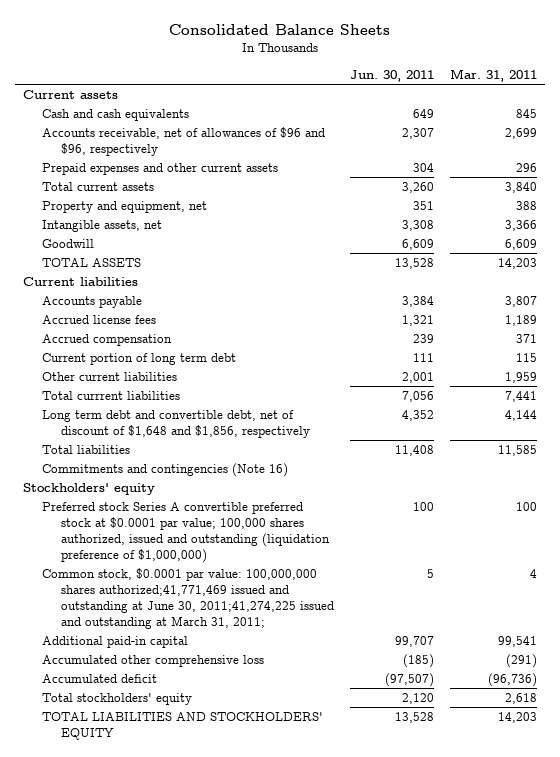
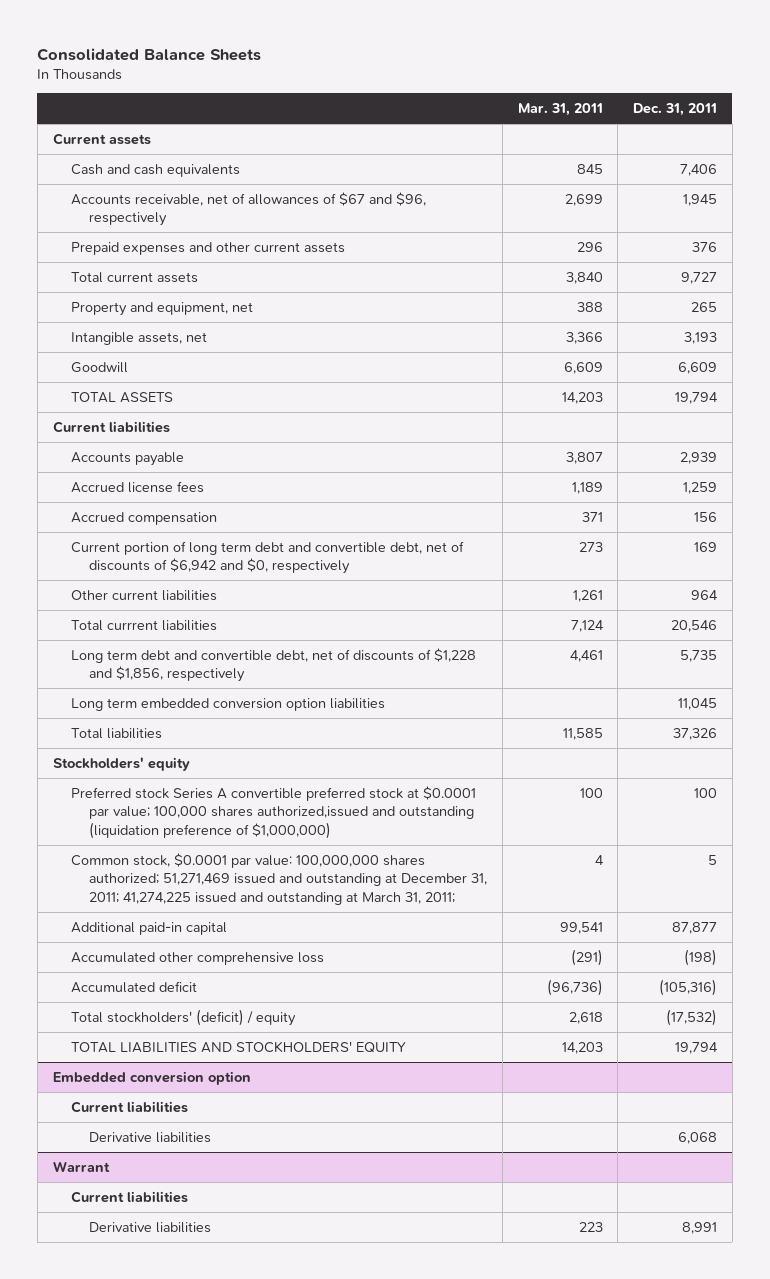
[350,69,435,82] Jun. 30, 2011 -> none
none -> [633,103,718,117] Dec. 31, 2011
[42,127,326,156] Accounts receivable, net of allowances of $96 and $96, respectively -> [70,191,426,227] Accounts receivable, net of allowances of $67 and $96, respectively
[42,353,237,366] Current portion of long term debt -> [70,540,464,575] Current portion of long term debt and convertible debt, net of discounts of $6,942 and $0, respectively
[516,353,538,363] 115 -> [578,541,603,552] 273
[505,372,538,384] 1,959 -> [572,589,603,602] 1,261
[505,391,538,403] 7,441 -> [570,619,604,632] 7,124
[42,410,311,438] Long term debt and convertible debt, net of discount of $1,648 and $1,856, respectively -> [70,647,476,683] Long term debt and convertible debt, net of discounts of $1,228 and $1,856, respectively
[505,410,538,422] 4,144 -> [569,649,603,662] 4,461
none -> [70,697,385,711] Long term embedded conversion option liabilities
[42,463,289,478] Commitments and contingencies (Note 16) -> none
[42,502,331,563] Preferred stock Series A convertible preferred stock at $0.0001 par value; 100,000 shares authorized, issued and outstanding (liquidation preference of $1,000,000) -> [70,785,476,839] Preferred stock Series A convertible preferred stock at $0.0001 par value; 100,000 shares authorized,issued and outstanding (liquidation preference of $1,000,000)
[42,568,335,629] Common stock, $0.0001 par value: 100,000,000 shares authorized;41,771,469 issued and outstanding at June 30, 2011;41,274,225 issued and outstanding at March 31, 2011; -> [70,852,488,905] Common stock, $0.0001 par value: 100,000,000 shares authorized; 51,271,469 issued and outstanding at December 31, 2011; 41,274,225 issued and outstanding at March 31, 2011;
[42,693,193,706] Total stockholders' equity -> [70,1008,296,1026] Total stockholders' (deficit) / equity
none -> [52,1070,251,1085] Embedded conversion option
none -> [70,1100,188,1113] Current liabilities
none -> [89,1131,212,1143] Derivative liabilities
none -> [52,1160,110,1172] Warrant
none -> [70,1190,188,1203] Current liabilities
none -> [89,1221,212,1233] Derivative liabilities

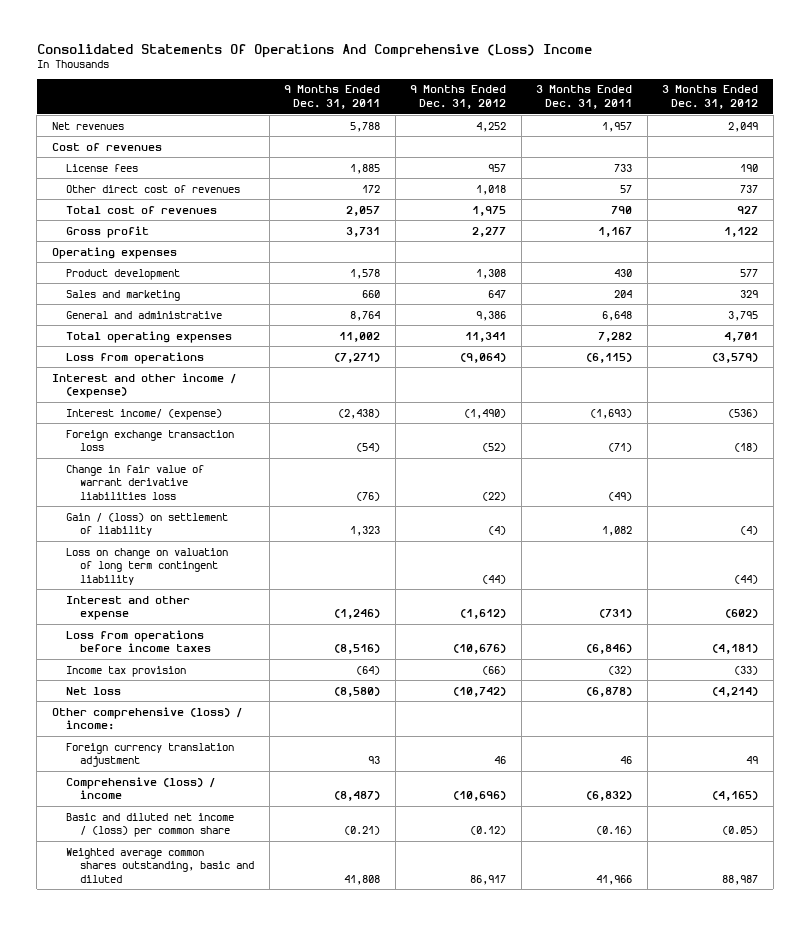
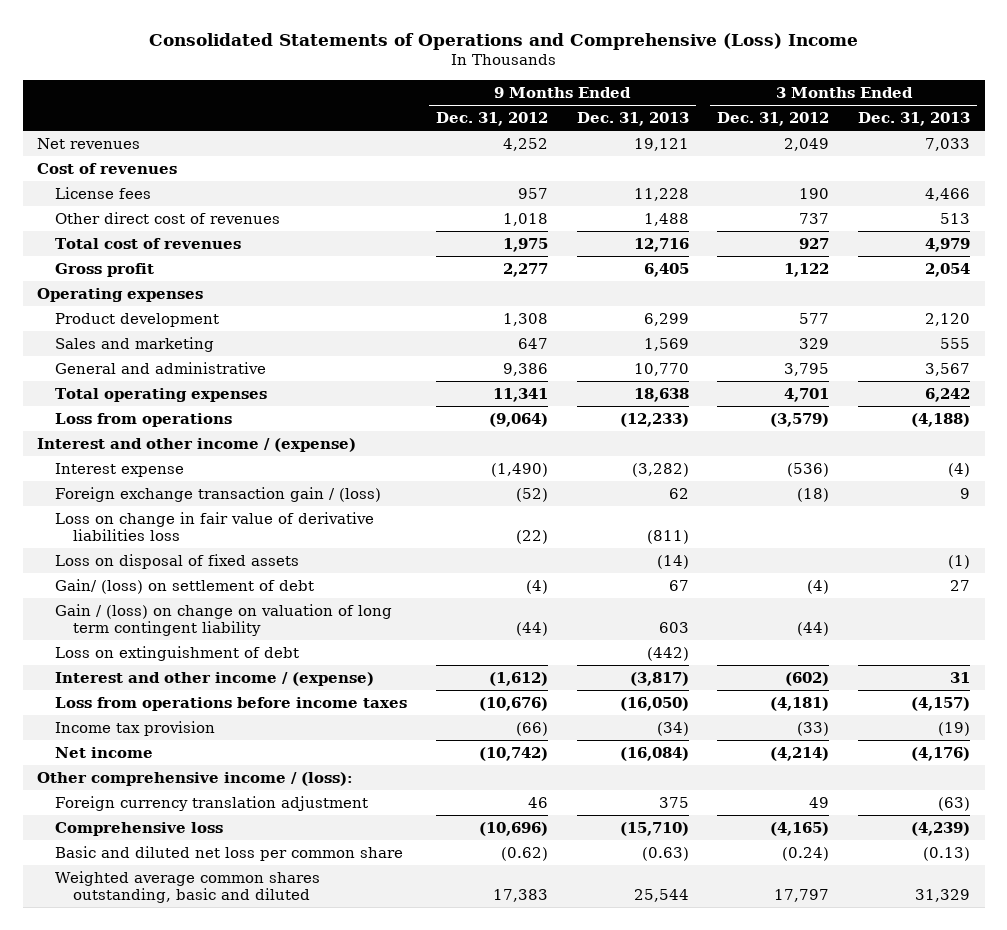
[36,43,592,58] Consolidated Statements Of Operations And Comprehensive (Loss) Income -> [148,32,858,50] Consolidated Statements of Operations and Comprehensive (Loss) Income
[284,85,381,109] 9 Months Ended Dec. 31, 2011 -> none
[536,85,633,109] 3 Months Ended Dec. 31, 2011 -> none
none -> [576,112,689,127] Dec. 31, 2013
none -> [858,112,971,127] Dec. 31, 2013
[65,408,222,420] Interest income/ (expense) -> [55,462,185,477] Interest expense
[65,429,234,452] Foreign exchange transaction loss -> [55,486,382,502] Foreign exchange transaction gain / (loss)
[65,464,204,500] Change in fair value of warrant derivative liabilities loss -> [55,511,375,542] Loss on change in fair value of derivative liabilities loss
none -> [55,553,300,569] Loss on disposal of fixed assets
[65,512,228,537] Gain / (loss) on settlement of liability -> [55,578,315,594] Gain/ (loss) on settlement of debt
[65,547,228,585] Loss on change on valuation of long term contingent liability -> [55,603,393,637] Gain / (loss) on change on valuation of long term contingent liability
none -> [55,645,300,661] Loss on extinguishment of debt
[65,595,190,621] Interest and other expense -> [55,671,375,686] Interest and other income / (expense)
[65,686,121,695] Net loss -> [55,746,154,758] Net income
[51,706,242,731] Other comprehensive (loss) / income: -> [37,771,354,786] Other comprehensive income / (loss):
[65,776,215,800] Comprehensive (loss) / income -> [55,821,224,836] Comprehensive loss
[65,812,234,838] Basic and diluted net income / (loss) per common share -> [55,845,404,861] Basic and diluted net loss per common share
[470,826,507,836] (0.12) -> [501,846,549,861] (0.62)
[722,826,759,836] (0.05) -> [782,846,830,861] (0.24)
[470,874,507,885] 86,917 -> [493,889,549,903] 17,383
[722,874,759,885] 88,987 -> [774,889,830,903] 17,797

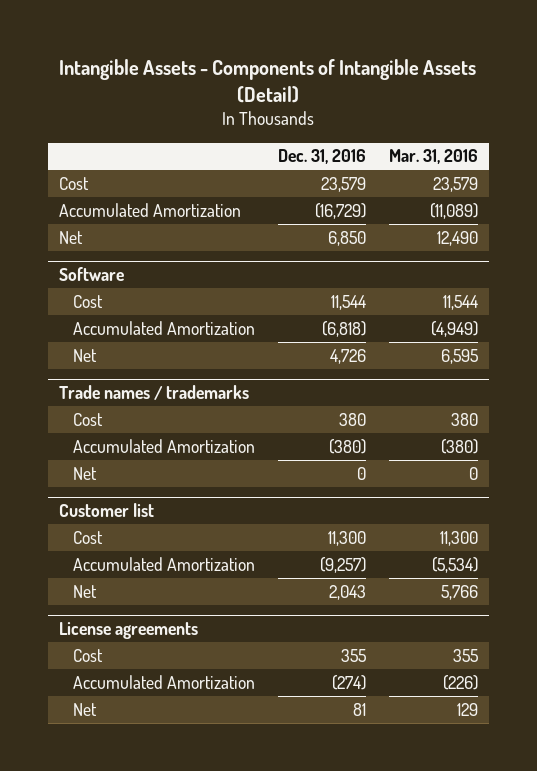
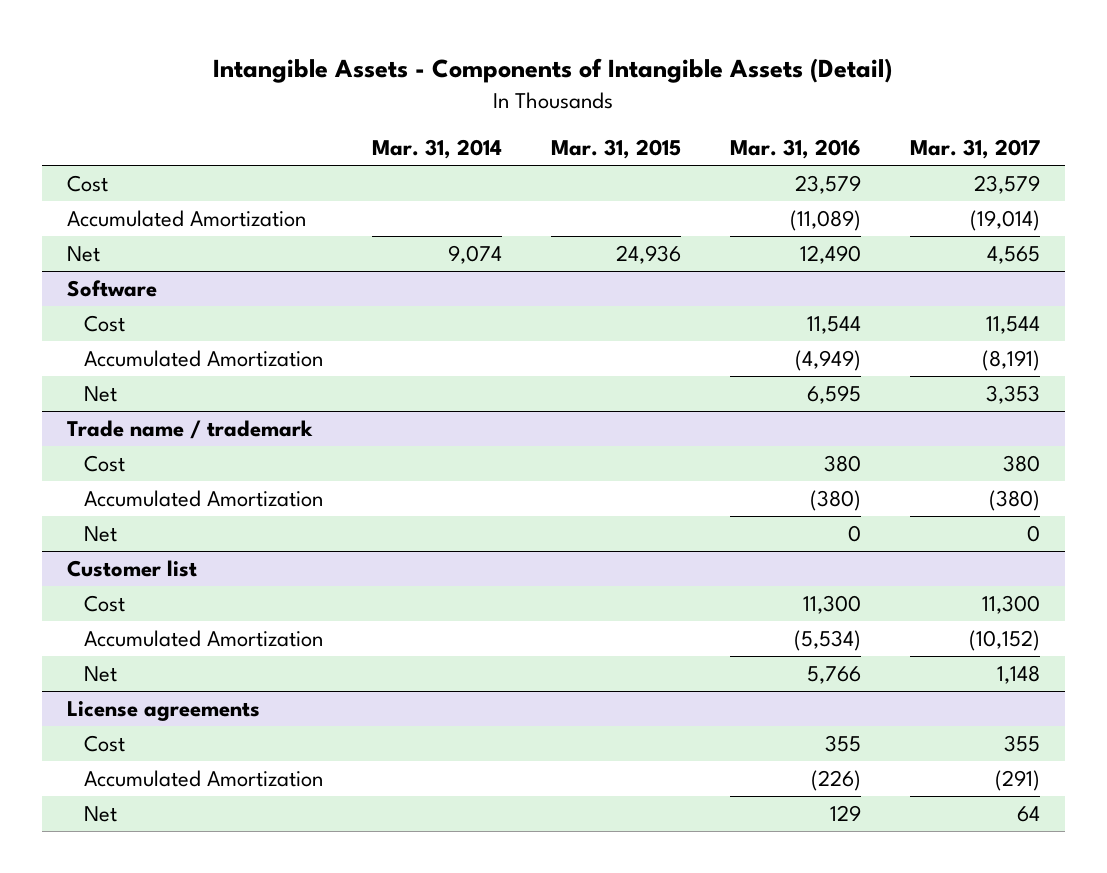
[277,149,366,165] Dec. 31, 2016 -> none
none -> [371,139,502,160] Mar. 31, 2014
none -> [550,139,681,160] Mar. 31, 2015
none -> [910,139,1041,160] Mar. 31, 2017
[59,385,250,401] Trade names / trademarks -> [66,419,313,439] Trade name / trademark

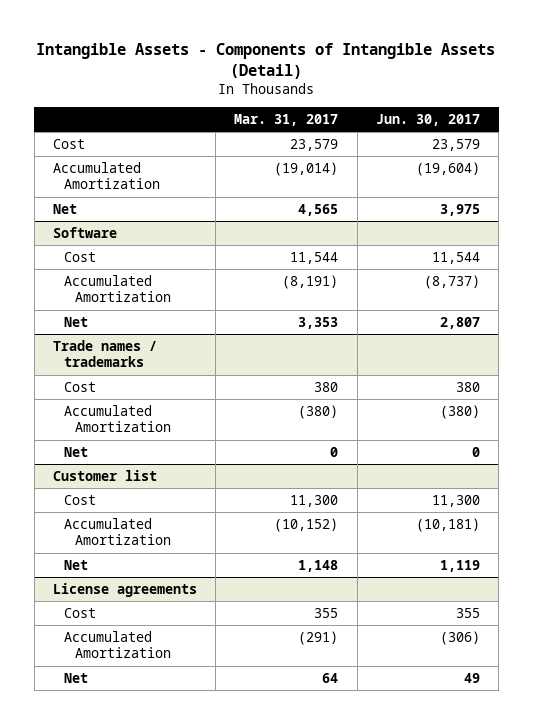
[371,139,502,160] Mar. 31, 2014 -> none
[550,139,681,160] Mar. 31, 2015 -> none
[729,139,861,160] Mar. 31, 2016 -> none
none -> [375,114,480,127] Jun. 30, 2017
[66,419,313,439] Trade name / trademark -> [52,339,157,368] Trade names / trademarks

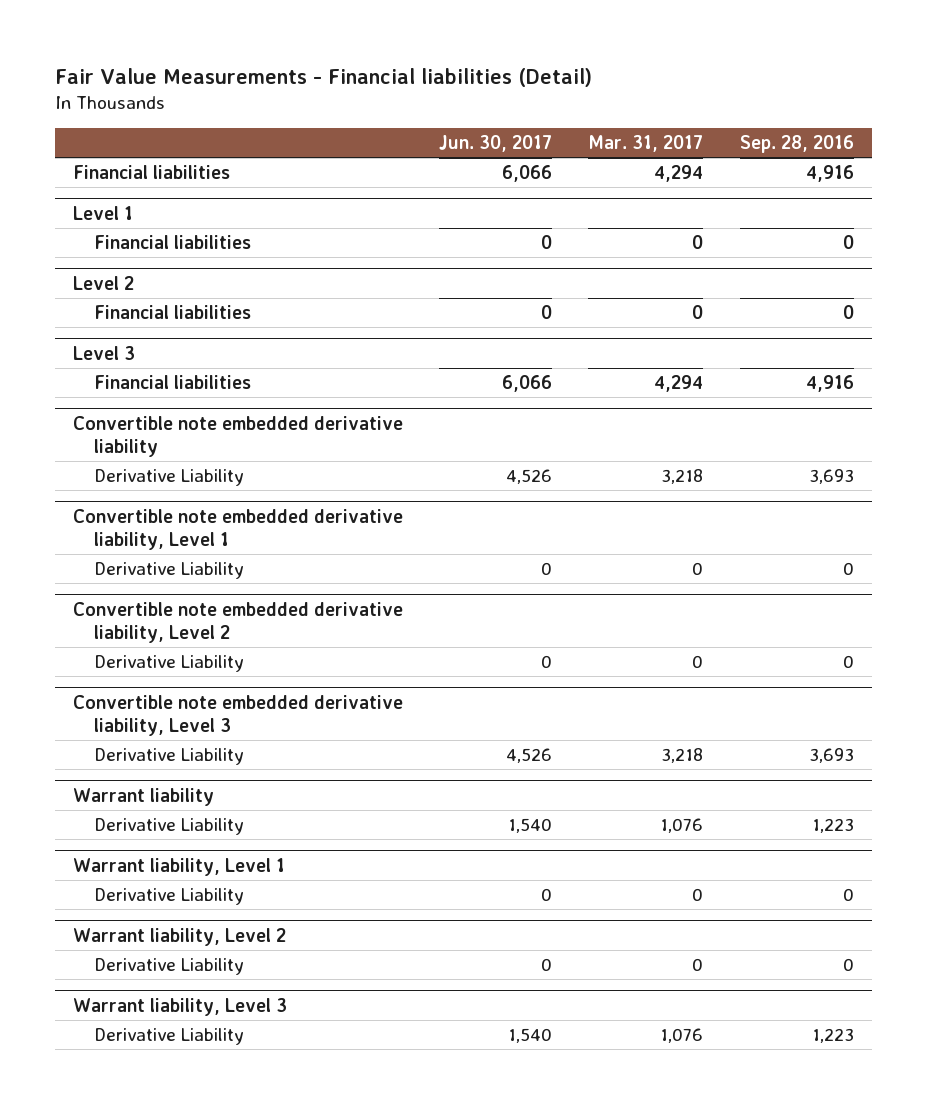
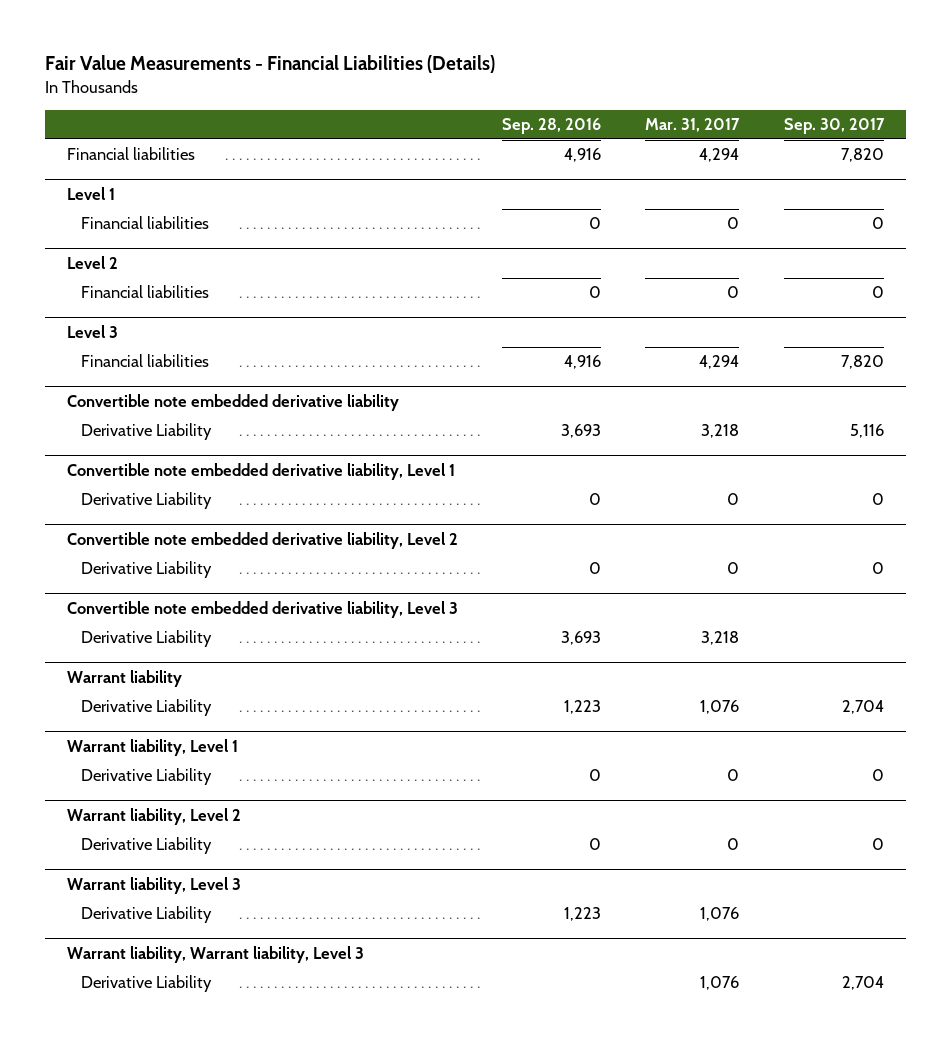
[54,67,592,87] Fair Value Measurements - Financial liabilities (Detail) -> [44,55,495,74] Fair Value Measurements - Financial Liabilities (Details)
[439,134,553,152] Jun. 30, 2017 -> none
none -> [783,117,885,134] Sep. 30, 2017
none -> [66,945,364,963] Warrant liability, Warrant liability, Level 3
none -> [81,975,213,993] Derivative Liability

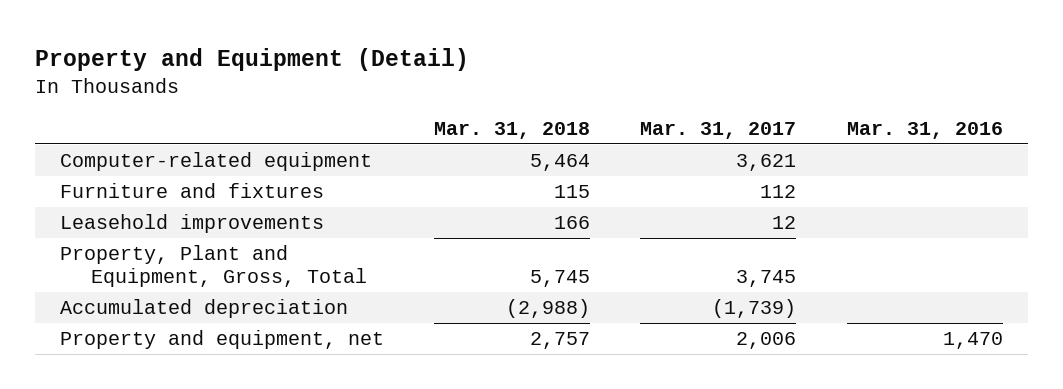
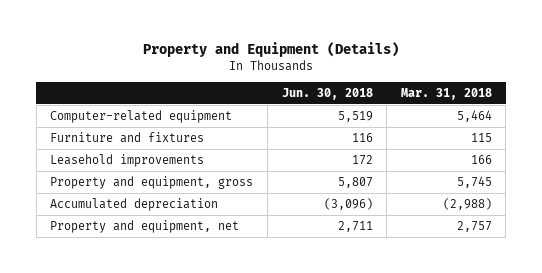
[34,47,469,71] Property and Equipment (Detail) -> [143,42,400,58] Property and Equipment (Details)
[640,121,797,139] Mar. 31, 2017 -> none
[846,121,1003,139] Mar. 31, 2016 -> none
none -> [281,87,373,100] Jun. 30, 2018
[59,244,368,288] Property, Plant and Equipment, Gross, Total -> [50,175,254,189] Property and equipment, gross

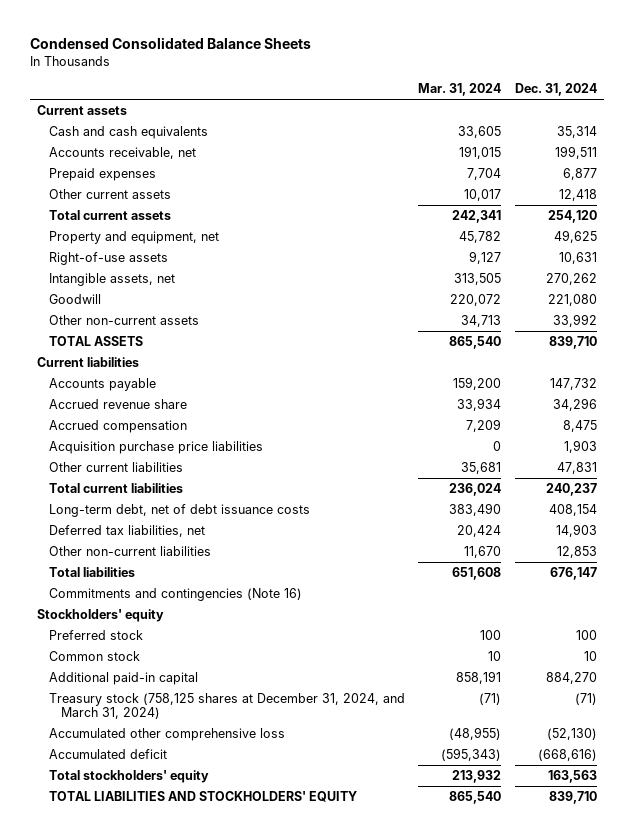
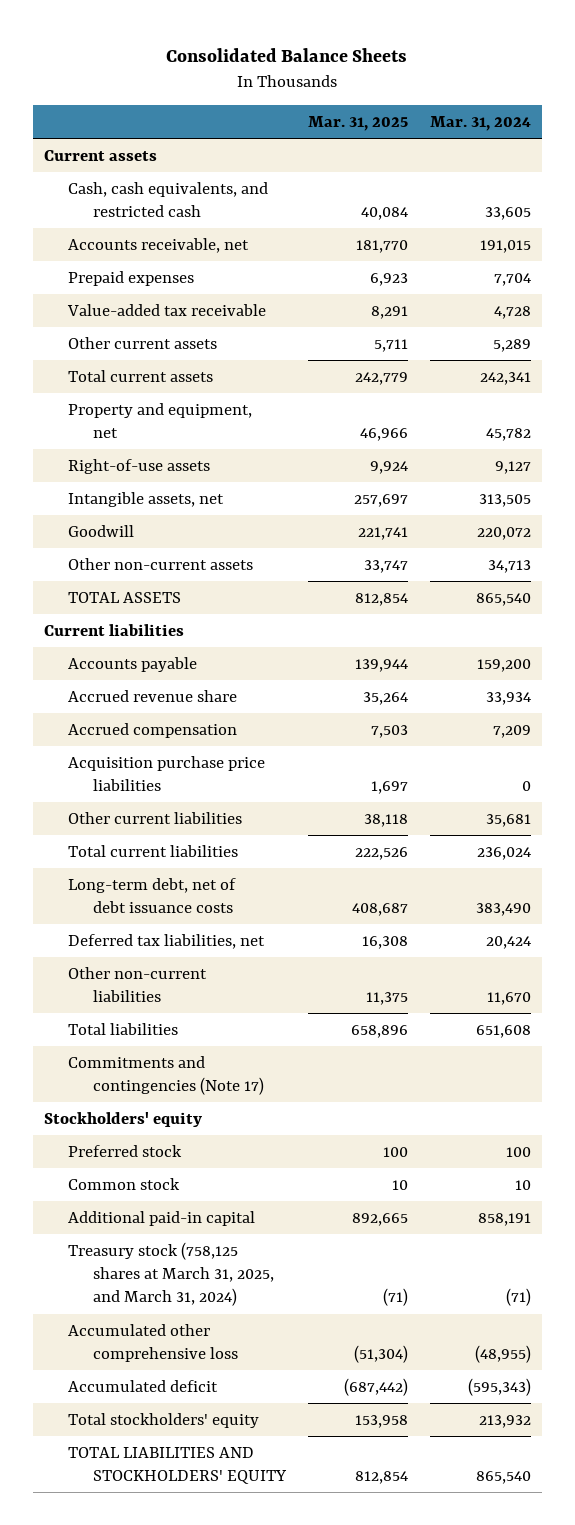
[30,37,312,50] Condensed Consolidated Balance Sheets -> [166,47,408,62] Consolidated Balance Sheets
[515,83,598,97] Dec. 31, 2024 -> none
none -> [307,115,408,131] Mar. 31, 2025
[48,125,208,139] Cash and cash equivalents -> [68,181,269,218] Cash, cash equivalents, and restricted cash
none -> [67,303,267,316] Value-added tax receivable
[464,188,502,201] 10,017 -> [492,338,531,352] 5,289
[48,587,302,601] Commitments and contingencies (Note 16) -> [68,1055,264,1096] Commitments and contingencies (Note 17)
[48,692,405,720] Treasury stock (758,125 shares at December 31, 2024, and March 31, 2024) -> [68,1241,274,1307] Treasury stock (758,125 shares at March 31, 2025, and March 31, 2024)

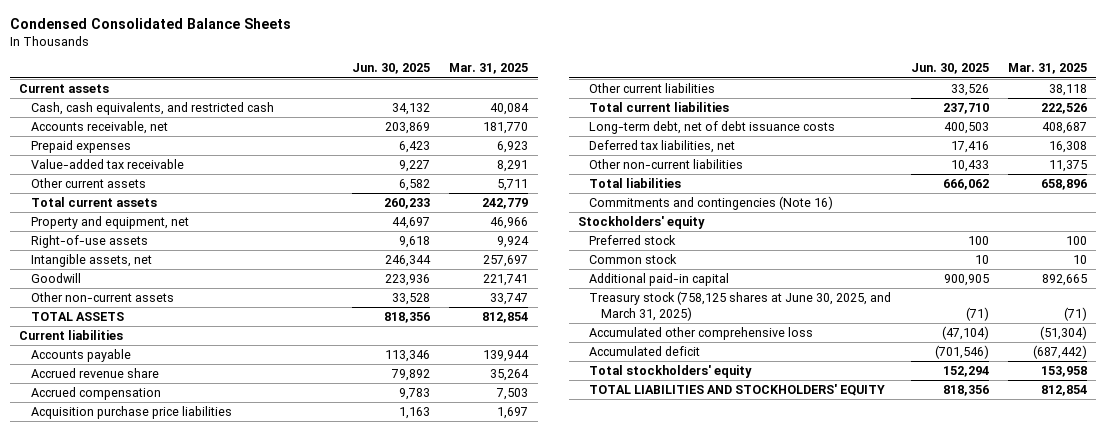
[166,47,408,62] Consolidated Balance Sheets -> [9,18,291,30] Condensed Consolidated Balance Sheets
[429,115,531,131] Mar. 31, 2024 -> none
none -> [351,63,430,75] Jun. 30, 2025
[68,1055,264,1096] Commitments and contingencies (Note 17) -> [589,196,834,211] Commitments and contingencies (Note 16)
[68,1241,274,1307] Treasury stock (758,125 shares at March 31, 2025, and March 31, 2024) -> [589,291,892,321] Treasury stock (758,125 shares at June 30, 2025, and March 31, 2025)

